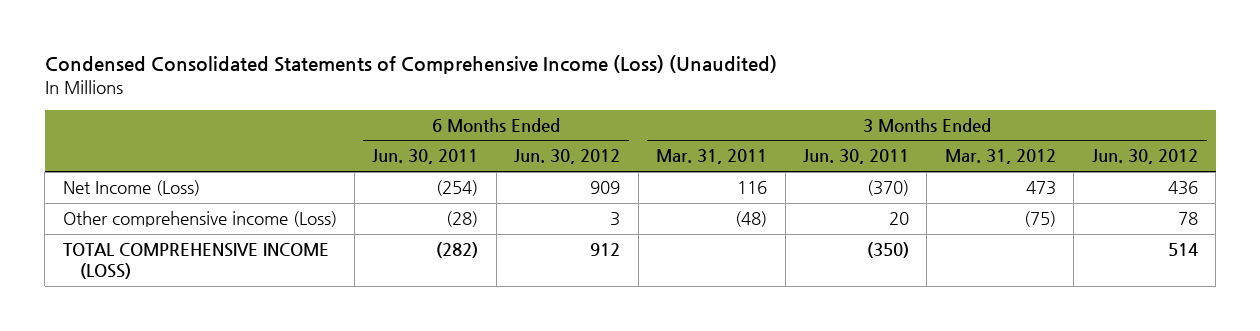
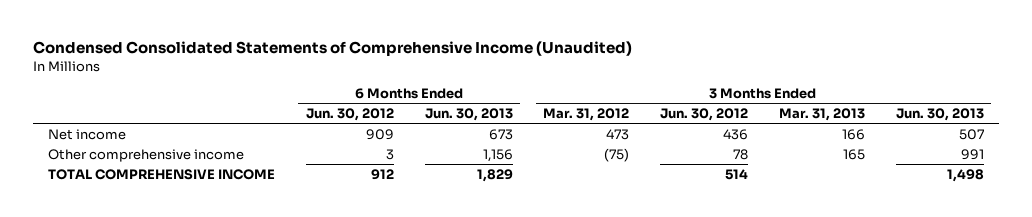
[44,55,777,75] Condensed Consolidated Statements of Comprehensive Income (Loss) (Unaudited) -> [33,41,633,57] Condensed Consolidated Statements of Comprehensive Income (Unaudited)
[372,149,479,165] Jun. 30, 2011 -> none
[656,149,768,165] Mar. 31, 2011 -> none
[802,149,909,165] Jun. 30, 2011 -> none
none -> [424,108,513,122] Jun. 30, 2013
none -> [778,108,865,122] Mar. 31, 2013
none -> [895,108,984,122] Jun. 30, 2013
[62,180,200,197] Net Income (Loss) -> [48,128,127,140] Net income
[62,211,337,228] Other comprehensive income (Loss) -> [48,148,245,162] Other comprehensive income
[62,243,329,280] TOTAL COMPREHENSIVE INCOME (LOSS) -> [48,168,276,180] TOTAL COMPREHENSIVE INCOME

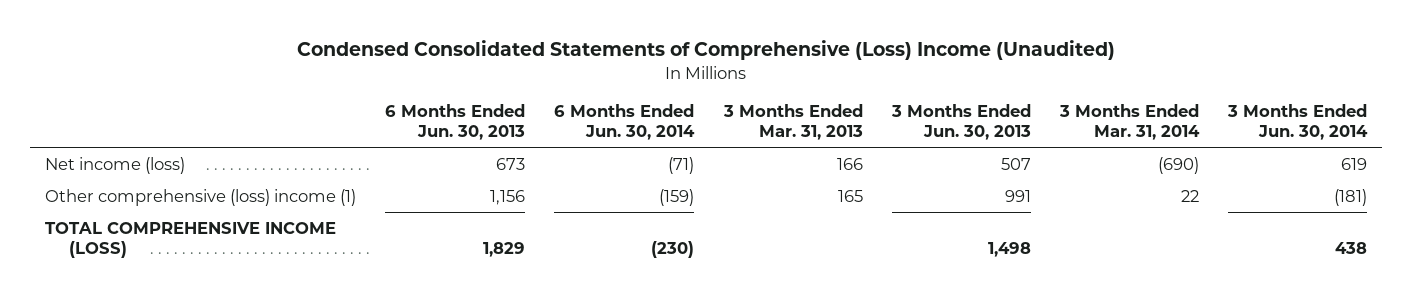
[33,41,633,57] Condensed Consolidated Statements of Comprehensive Income (Unaudited) -> [297,39,1116,60] Condensed Consolidated Statements of Comprehensive (Loss) Income (Unaudited)
[306,108,395,122] Jun. 30, 2012 -> none
[543,108,630,122] Mar. 31, 2012 -> none
[660,108,749,122] Jun. 30, 2012 -> none
none -> [554,104,696,141] 6 Months Ended Jun. 30, 2014
none -> [1059,104,1201,141] 3 Months Ended Mar. 31, 2014
none -> [1227,104,1369,141] 3 Months Ended Jun. 30, 2014
[48,128,127,140] Net income -> [44,156,185,174] Net income (loss)
[48,148,245,162] Other comprehensive income -> [44,188,356,206] Other comprehensive (loss) income (1)
[48,168,276,180] TOTAL COMPREHENSIVE INCOME -> [44,221,336,258] TOTAL COMPREHENSIVE INCOME (LOSS)

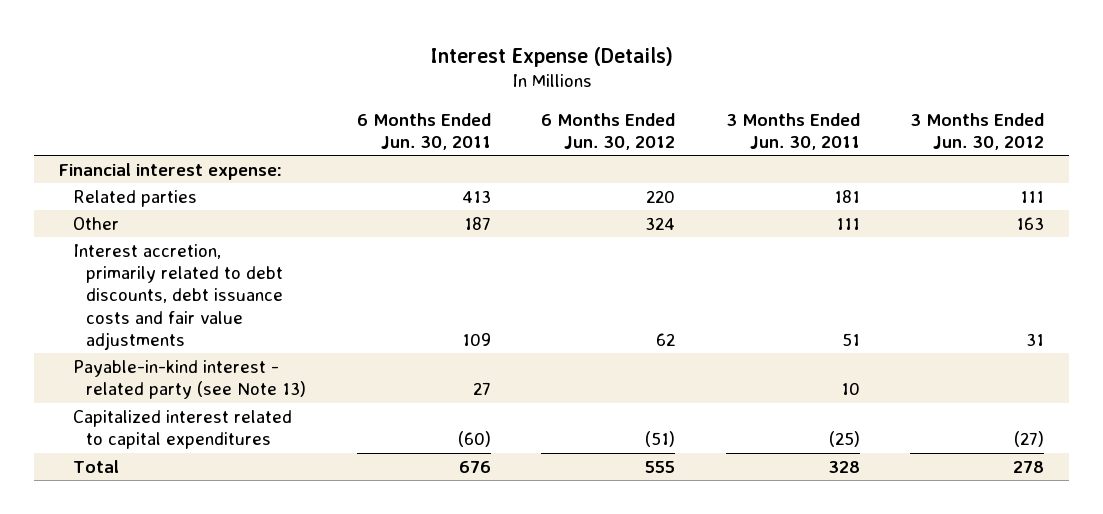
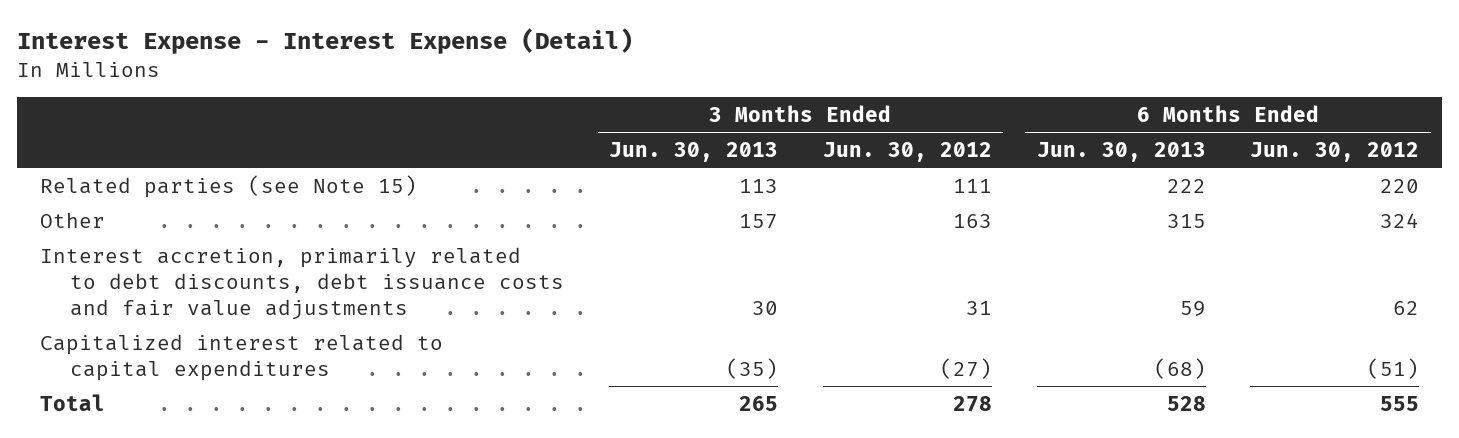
[429,46,673,67] Interest Expense (Details) -> [17,27,634,54] Interest Expense - Interest Expense (Detail)
[356,112,491,150] 6 Months Ended Jun. 30, 2011 -> none
[725,112,860,150] 3 Months Ended Jun. 30, 2011 -> none
none -> [609,141,779,162] Jun. 30, 2013
none -> [1036,141,1206,162] Jun. 30, 2013
[59,162,283,180] Financial interest expense: -> none
[72,189,197,207] Related parties -> [39,174,417,198] Related parties (see Note 15)
[72,359,307,400] Payable-in-kind interest - related party (see Note 13) -> none

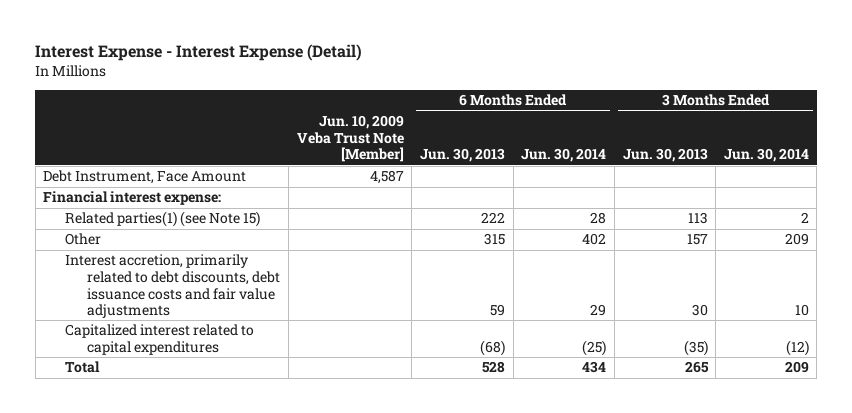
[822,141,992,162] Jun. 30, 2012 -> none
[1250,141,1420,162] Jun. 30, 2012 -> none
none -> [296,115,404,163] Jun. 10, 2009 Veba Trust Note [Member]
none -> [521,148,607,163] Jun. 30, 2014
none -> [723,148,809,163] Jun. 30, 2014
none -> [43,170,247,185] Debt Instrument, Face Amount
none -> [43,191,222,206] Financial interest expense:
[39,174,417,198] Related parties (see Note 15) -> [65,211,261,228] Related parties(1) (see Note 15)

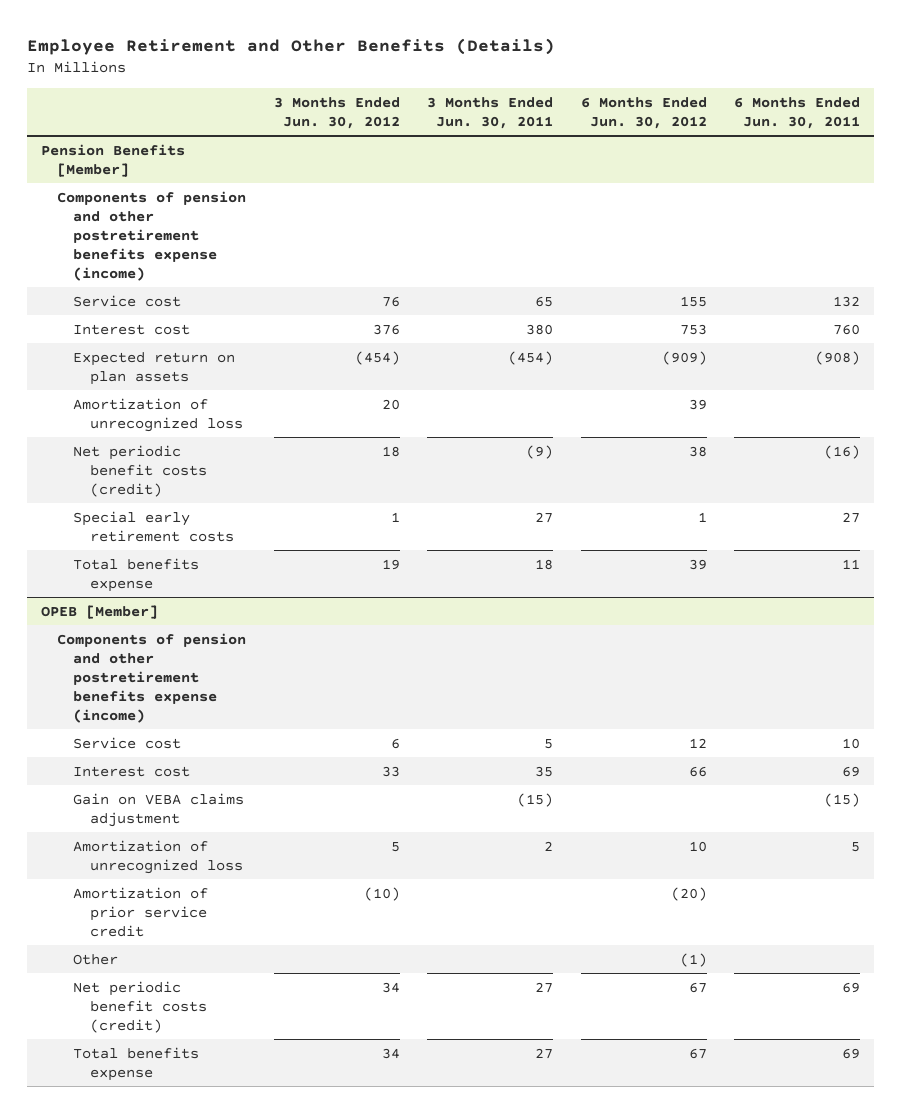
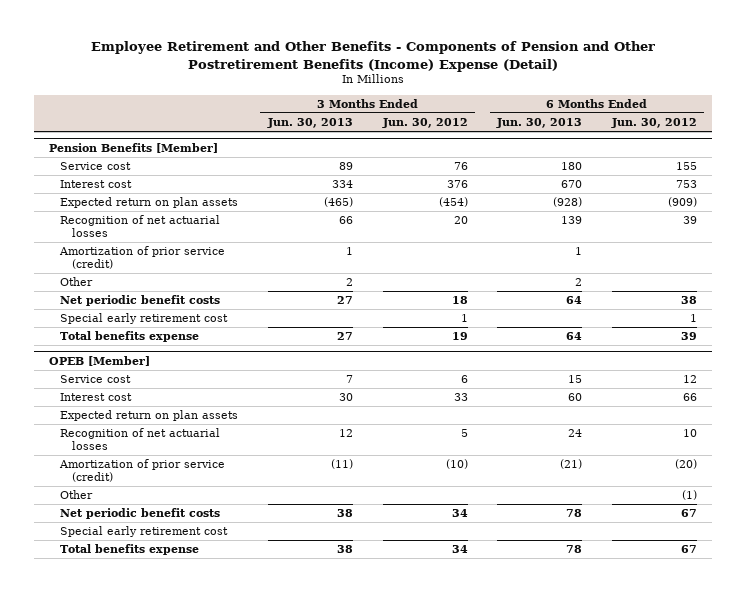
[26,38,555,56] Employee Retirement and Other Benefits (Details) -> [90,41,655,72] Employee Retirement and Other Benefits - Components of Pension and Other Postretirement Benefits (Income) Expense (Detail)
[427,96,554,129] 3 Months Ended Jun. 30, 2011 -> none
[734,96,861,129] 6 Months Ended Jun. 30, 2011 -> none
none -> [266,118,353,129] Jun. 30, 2013
none -> [496,118,583,129] Jun. 30, 2013
[57,190,247,281] Components of pension and other postretirement benefits expense (income) -> none
[73,397,243,432] Amortization of unrecognized loss -> [60,215,221,238] Recognition of net actuarial losses
none -> [59,246,226,270] Amortization of prior service (credit)
none -> [60,277,94,287] Other
[73,444,207,497] Net periodic benefit costs (credit) -> [60,295,221,307] Net periodic benefit costs
[73,510,234,542] Special early retirement costs -> [60,313,229,325] Special early retirement cost
[57,632,247,723] Components of pension and other postretirement benefits expense (income) -> none
[73,792,245,827] Gain on VEBA claims adjustment -> none
none -> [60,410,239,422] Expected return on plan assets
[73,839,243,874] Amortization of unrecognized loss -> [60,428,221,451] Recognition of net actuarial losses
[73,886,209,937] Amortization of prior service credit -> [59,459,226,483] Amortization of prior service (credit)
[73,980,207,1033] Net periodic benefit costs (credit) -> [60,508,221,520] Net periodic benefit costs
none -> [60,526,229,538] Special early retirement cost

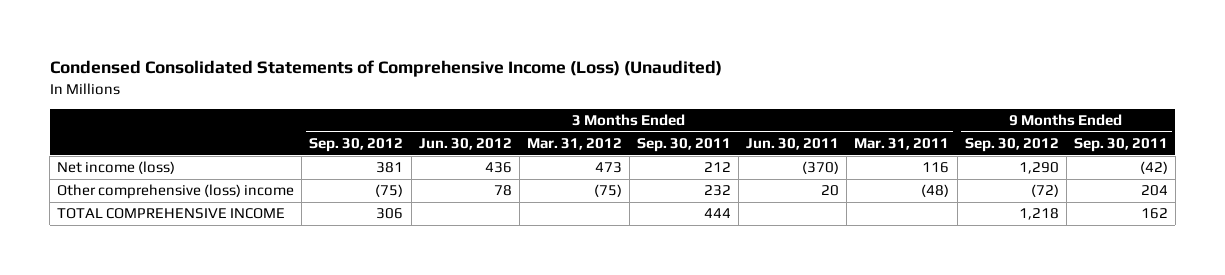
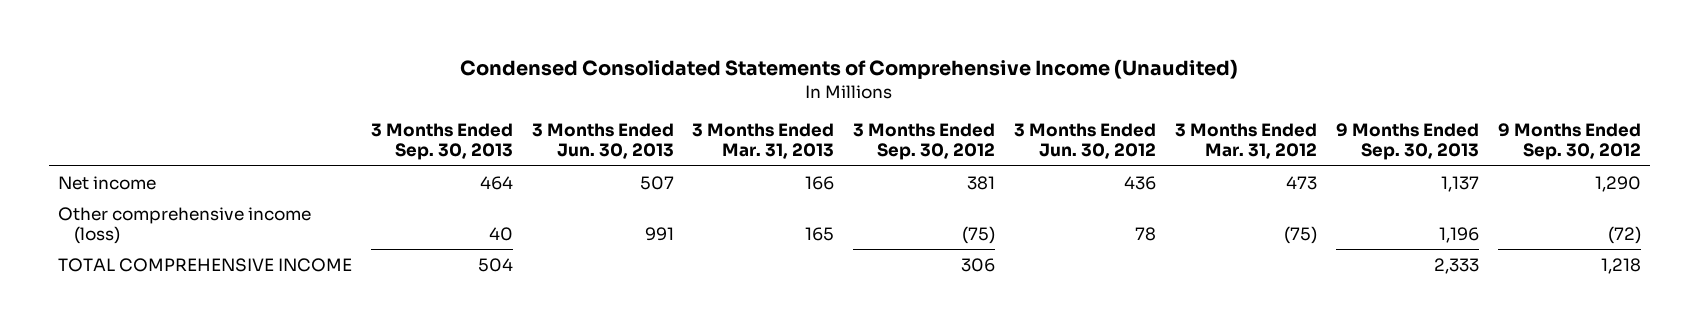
[49,60,722,78] Condensed Consolidated Statements of Comprehensive Income (Loss) (Unaudited) -> [460,58,1239,79] Condensed Consolidated Statements of Comprehensive Income (Unaudited)
[637,138,732,153] Sep. 30, 2011 -> none
[746,138,840,151] Jun. 30, 2011 -> none
[854,138,950,151] Mar. 31, 2011 -> none
[1073,138,1168,153] Sep. 30, 2011 -> none
none -> [370,123,513,161] 3 Months Ended Sep. 30, 2013
none -> [531,123,674,160] 3 Months Ended Jun. 30, 2013
none -> [692,123,835,160] 3 Months Ended Mar. 31, 2013
none -> [1335,123,1479,161] 9 Months Ended Sep. 30, 2013
[57,161,176,175] Net income (loss) -> [57,175,156,190] Net income
[57,184,295,200] Other comprehensive (loss) income -> [57,206,311,244] Other comprehensive income (loss)

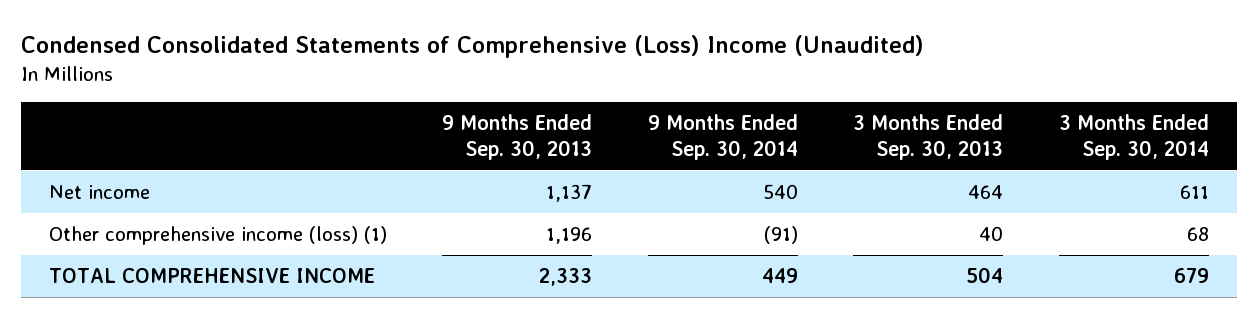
[460,58,1239,79] Condensed Consolidated Statements of Comprehensive Income (Unaudited) -> [21,35,925,59] Condensed Consolidated Statements of Comprehensive (Loss) Income (Unaudited)
[531,123,674,160] 3 Months Ended Jun. 30, 2013 -> none
[692,123,835,160] 3 Months Ended Mar. 31, 2013 -> none
[853,123,996,161] 3 Months Ended Sep. 30, 2012 -> none
[1014,123,1157,160] 3 Months Ended Jun. 30, 2012 -> none
[1175,123,1318,160] 3 Months Ended Mar. 31, 2012 -> none
[1497,123,1641,161] 9 Months Ended Sep. 30, 2012 -> none
none -> [647,114,798,160] 9 Months Ended Sep. 30, 2014
none -> [1058,114,1209,160] 3 Months Ended Sep. 30, 2014
[57,206,311,244] Other comprehensive income (loss) -> [48,225,387,245] Other comprehensive income (loss) (1)

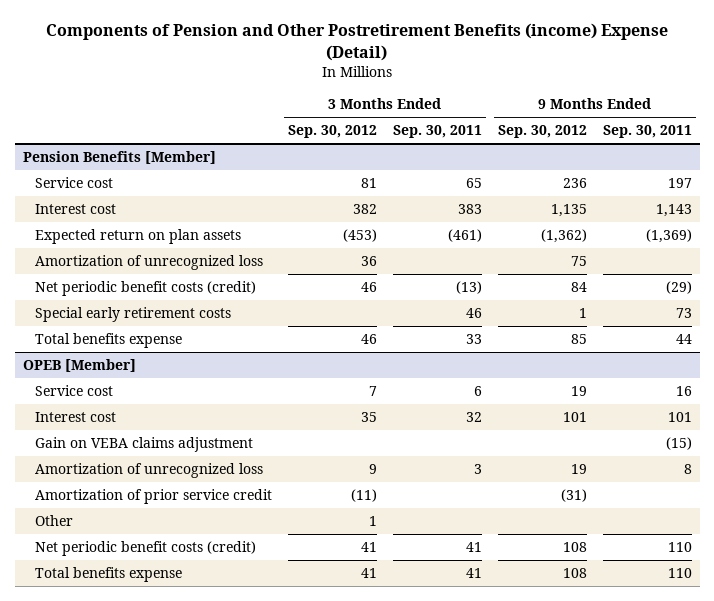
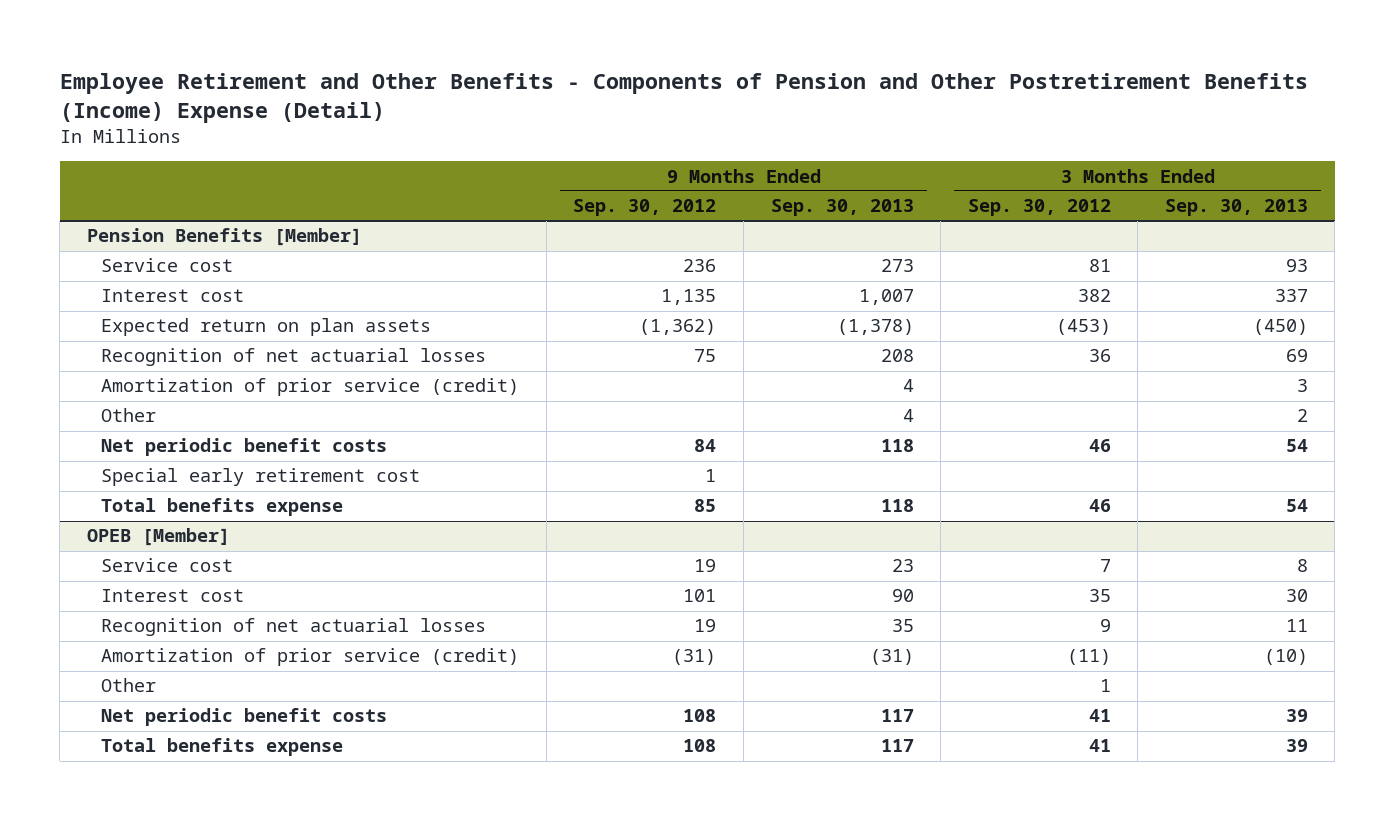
[46,23,669,62] Components of Pension and Other Postretirement Benefits (income) Expense (Detail) -> [59,72,1308,123] Employee Retirement and Other Benefits - Components of Pension and Other Postretirement Benefits (Income) Expense (Detail)
[392,125,482,139] Sep. 30, 2011 -> none
[602,125,692,139] Sep. 30, 2011 -> none
none -> [770,199,914,217] Sep. 30, 2013
none -> [1164,199,1308,217] Sep. 30, 2013
[34,255,263,271] Amortization of unrecognized loss -> [101,348,487,367] Recognition of net actuarial losses
none -> [101,378,520,397] Amortization of prior service (credit)
none -> [101,408,157,423] Other
[34,281,256,297] Net periodic benefit costs (credit) -> [101,438,388,457] Net periodic benefit costs
[34,307,231,323] Special early retirement costs -> [101,468,421,487] Special early retirement cost
[34,437,253,453] Gain on VEBA claims adjustment -> none
[34,463,263,479] Amortization of unrecognized loss -> [101,618,487,637] Recognition of net actuarial losses
[34,489,272,505] Amortization of prior service credit -> [101,648,520,667] Amortization of prior service (credit)
[34,541,256,557] Net periodic benefit costs (credit) -> [101,708,388,727] Net periodic benefit costs

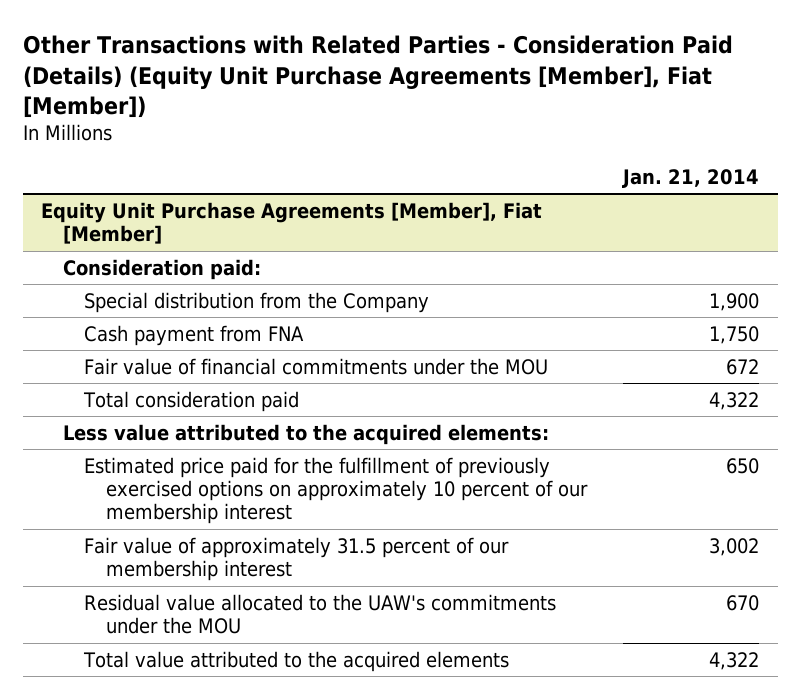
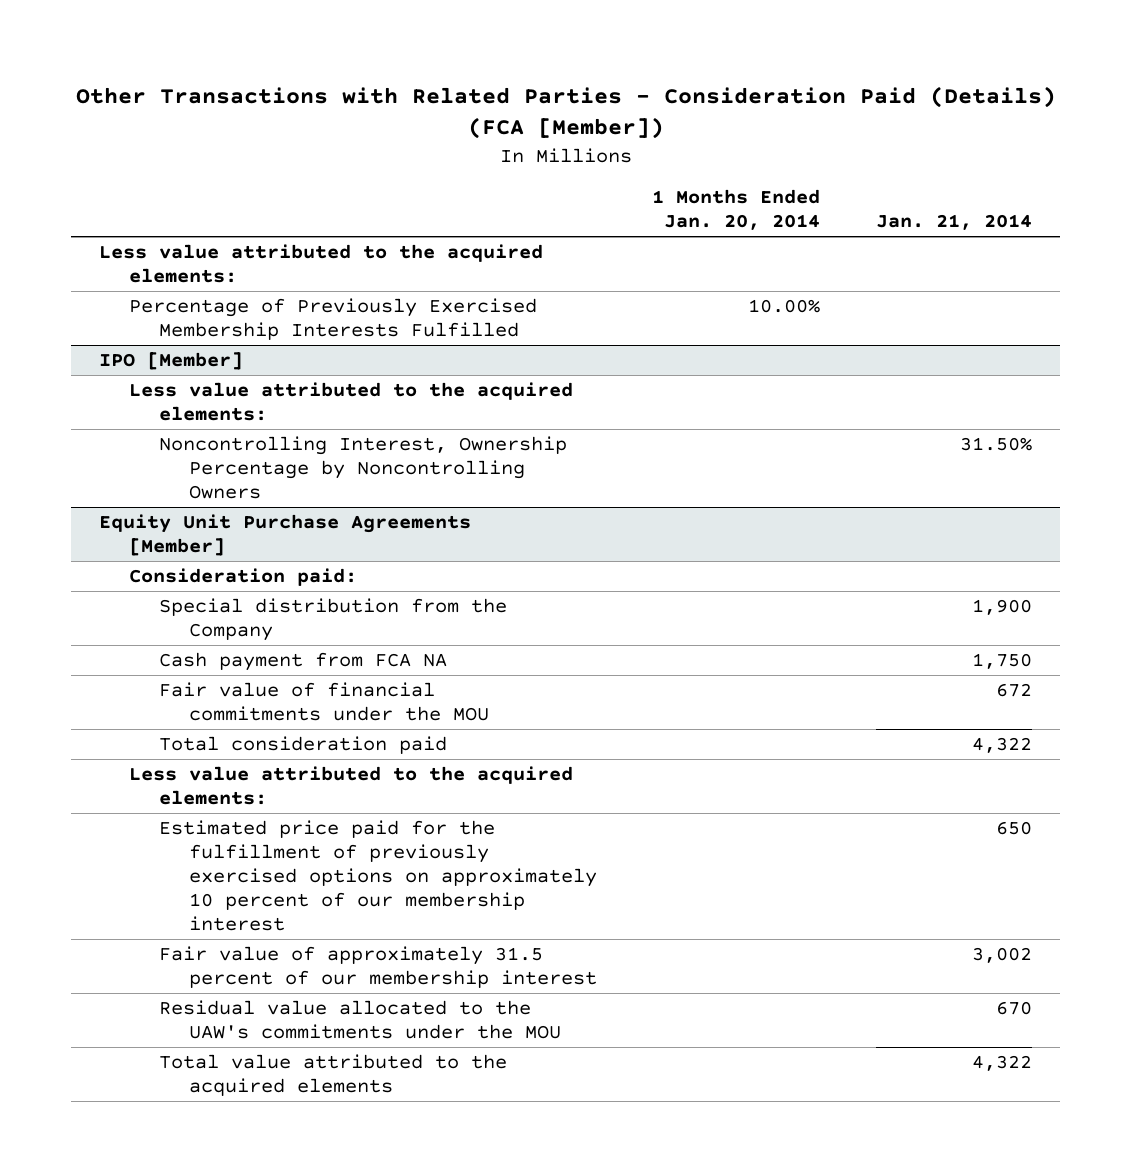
[22,35,733,119] Other Transactions with Related Parties - Consideration Paid (Details) (Equity Unit Purchase Agreements [Member], Fiat [Member]) -> [75,85,1056,140] Other Transactions with Related Parties - Consideration Paid (Details) (FCA [Member])
none -> [652,189,821,231] 1 Months Ended Jan. 20, 2014
none -> [98,243,543,283] Less value attributed to the acquired elements:
none -> [128,297,537,340] Percentage of Previously Exercised Membership Interests Fulfilled
none -> [98,351,243,370] IPO [Member]
none -> [128,381,573,421] Less value attributed to the acquired elements:
none -> [158,435,567,500] Noncontrolling Interest, Ownership Percentage by Noncontrolling Owners
[41,201,543,245] Equity Unit Purchase Agreements [Member], Fiat [Member] -> [98,513,471,556] Equity Unit Purchase Agreements [Member]
[84,324,305,346] Cash payment from FNA -> [158,651,447,671] Cash payment from FCA NA

